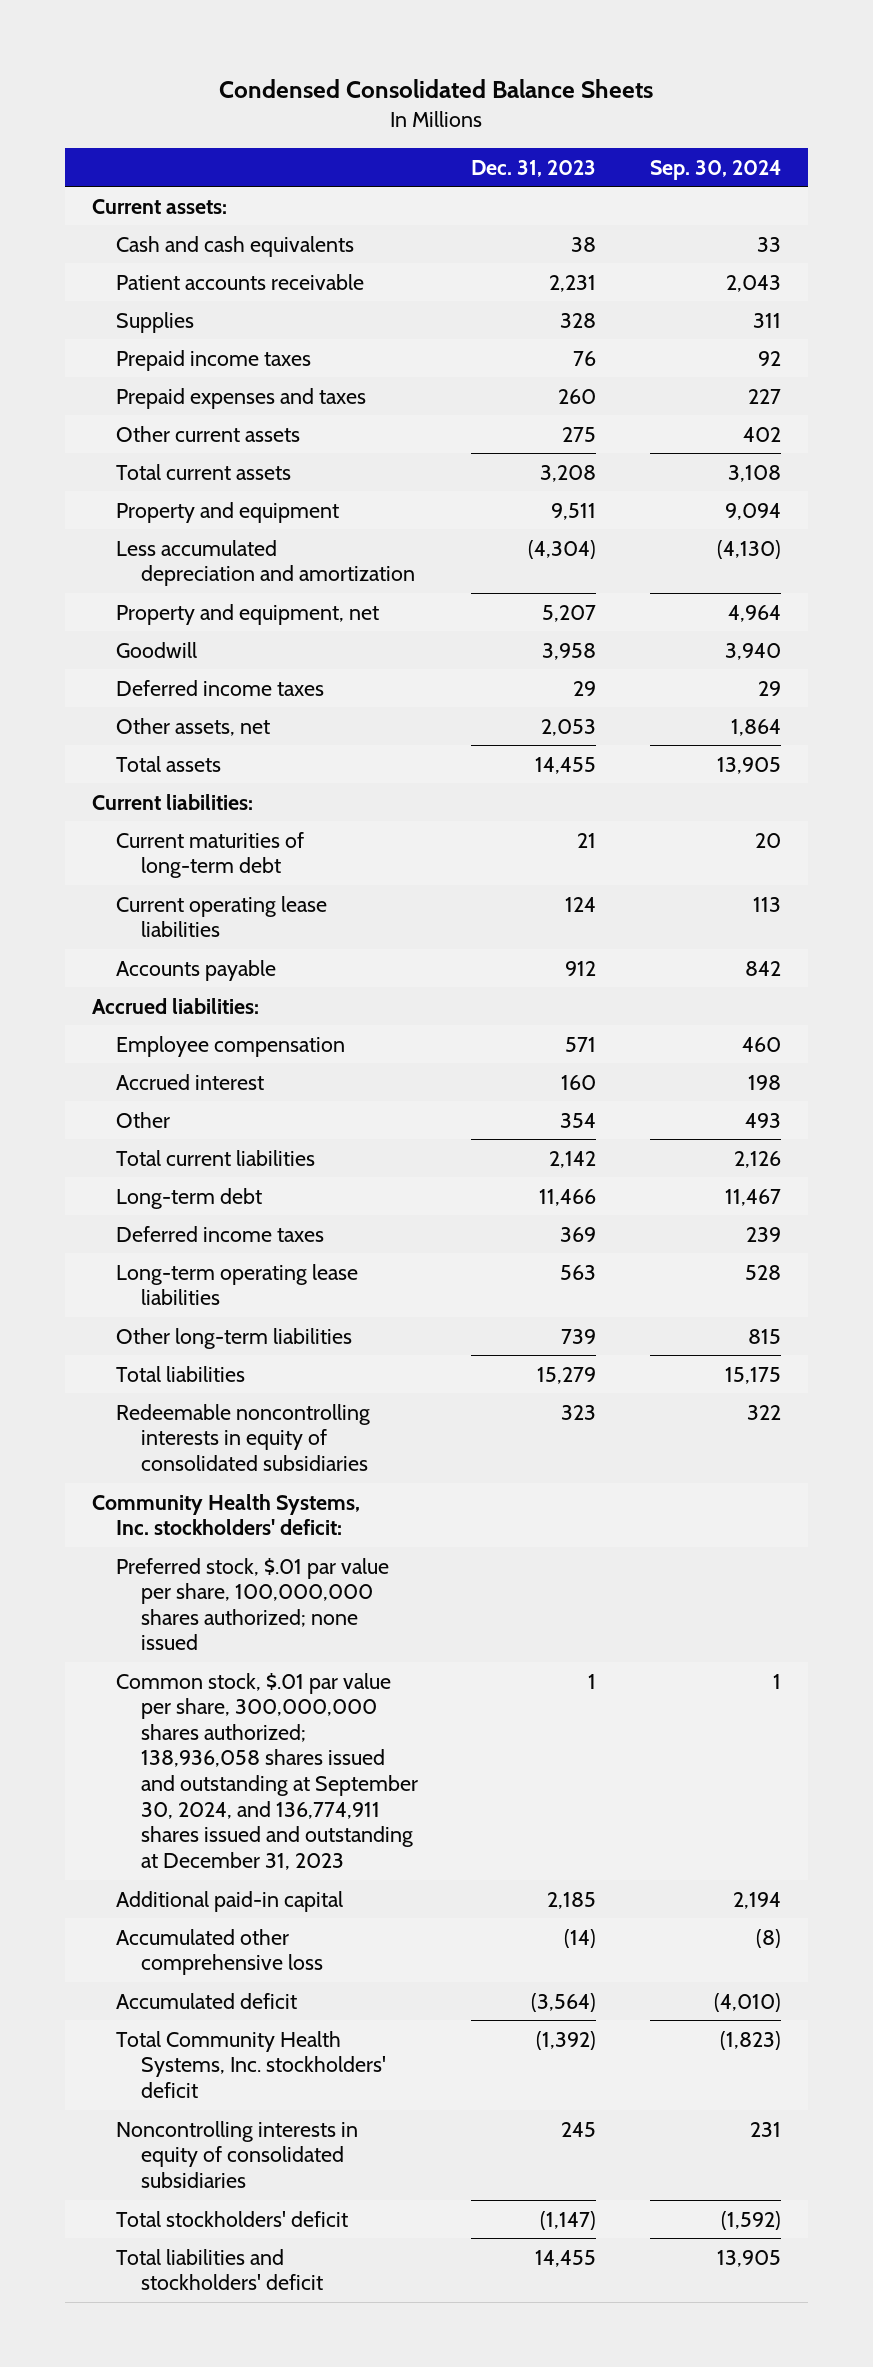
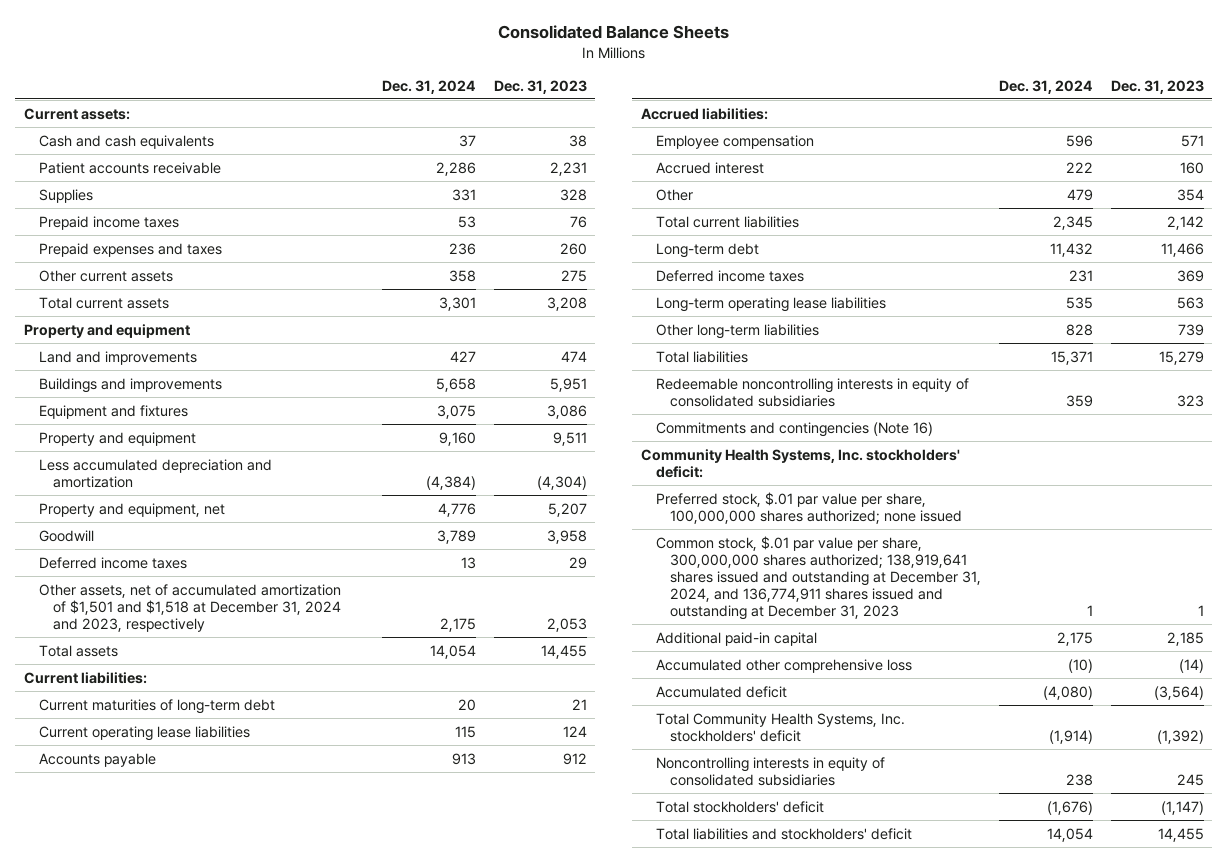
[219,78,654,98] Condensed Consolidated Balance Sheets -> [497,24,729,39] Consolidated Balance Sheets
[650,159,782,180] Sep. 30, 2024 -> none
none -> [381,79,476,94] Dec. 31, 2024
none -> [24,323,191,338] Property and equipment
none -> [38,350,197,365] Land and improvements
none -> [38,377,222,393] Buildings and improvements
none -> [38,404,188,419] Equipment and fixtures
[116,717,271,736] Other assets, net -> [38,583,342,632] Other assets, net of accumulated amortization of $1,501 and $1,518 at December 31, 2024 and 2023, respectively
none -> [655,421,933,437] Commitments and contingencies (Note 16)
[116,1672,418,1870] Common stock, $.01 par value per share, 300,000,000 shares authorized; 138,936,058 shares issued and outstanding at September 30, 2024, and 136,774,911 shares issued and outstanding at December 31, 2023 -> [655,535,982,621] Common stock, $.01 par value per share, 300,000,000 shares authorized; 138,919,641 shares issued and outstanding at December 31, 2024, and 136,774,911 shares issued and outstanding at December 31, 2023

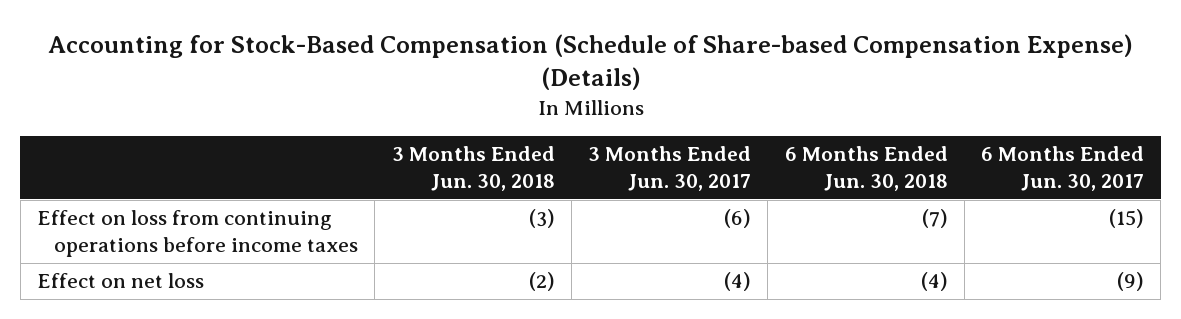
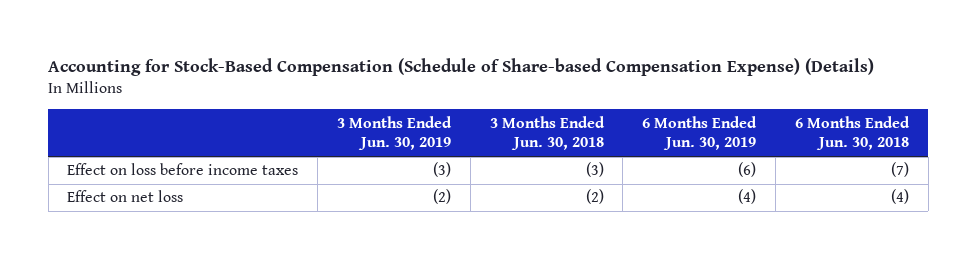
[588,146,752,192] 3 Months Ended Jun. 30, 2017 -> none
[981,146,1145,192] 6 Months Ended Jun. 30, 2017 -> none
none -> [336,115,452,151] 3 Months Ended Jun. 30, 2019
none -> [642,115,758,151] 6 Months Ended Jun. 30, 2019
[37,210,359,258] Effect on loss from continuing operations before income taxes -> [67,163,299,176] Effect on loss before income taxes

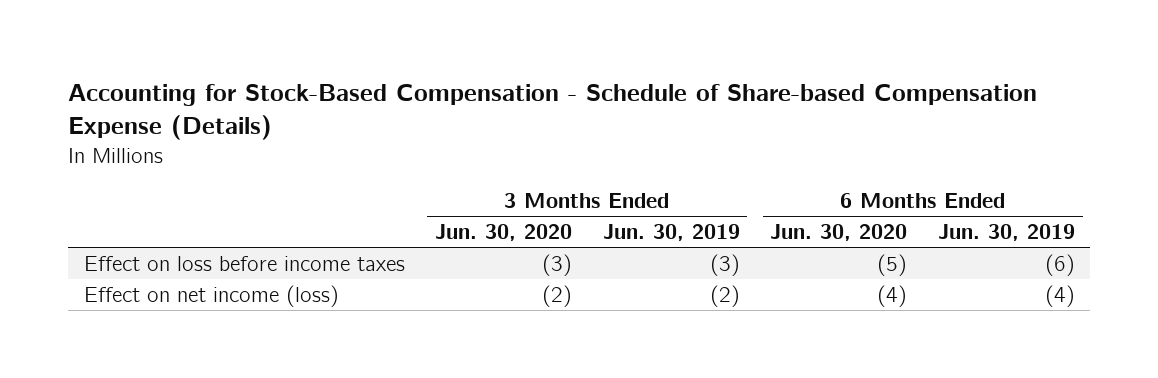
[48,58,875,77] Accounting for Stock-Based Compensation (Schedule of Share-based Compensation Expense) (Details) -> [68,84,1038,141] Accounting for Stock-Based Compensation - Schedule of Share-based Compensation Expense (Details)
[489,115,605,151] 3 Months Ended Jun. 30, 2018 -> none
[794,115,910,151] 6 Months Ended Jun. 30, 2018 -> none
none -> [435,224,573,242] Jun. 30, 2020
none -> [770,224,908,242] Jun. 30, 2020
[67,190,184,203] Effect on net loss -> [83,285,339,308] Effect on net income (loss)

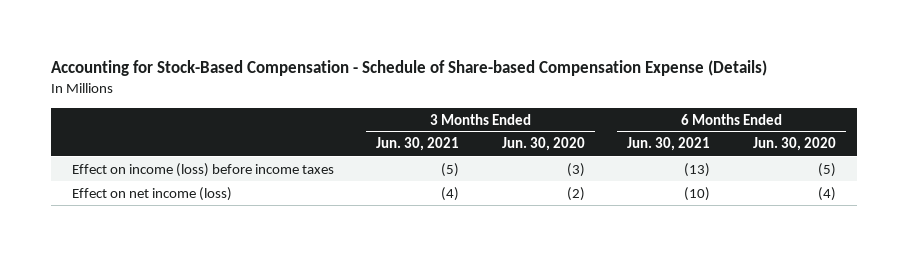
[602,224,740,242] Jun. 30, 2019 -> none
[937,224,1075,242] Jun. 30, 2019 -> none
none -> [376,137,460,152] Jun. 30, 2021
none -> [627,137,711,152] Jun. 30, 2021
[83,256,405,272] Effect on loss before income taxes -> [71,162,334,177] Effect on income (loss) before income taxes

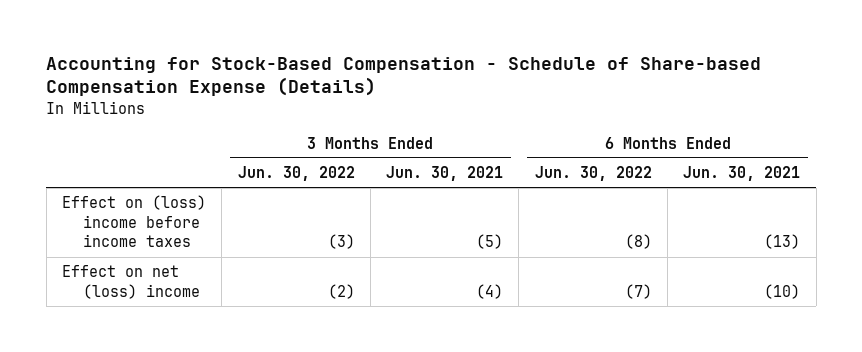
[501,137,585,152] Jun. 30, 2020 -> none
[752,137,836,152] Jun. 30, 2020 -> none
none -> [237,166,355,182] Jun. 30, 2022
none -> [534,166,652,182] Jun. 30, 2022
[71,162,334,177] Effect on income (loss) before income taxes -> [62,195,207,248] Effect on (loss) income before income taxes
[71,186,232,201] Effect on net income (loss) -> [62,265,200,299] Effect on net (loss) income

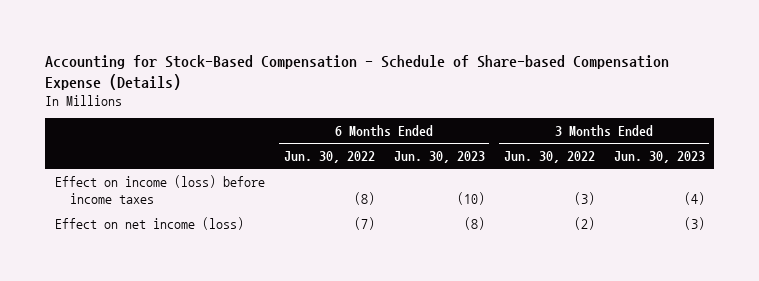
[386,166,504,182] Jun. 30, 2021 -> none
[683,166,801,182] Jun. 30, 2021 -> none
none -> [393,150,485,163] Jun. 30, 2023
none -> [613,150,705,163] Jun. 30, 2023
[62,195,207,248] Effect on (loss) income before income taxes -> [54,174,265,204] Effect on income (loss) before income taxes
[62,265,200,299] Effect on net (loss) income -> [54,216,244,230] Effect on net income (loss)

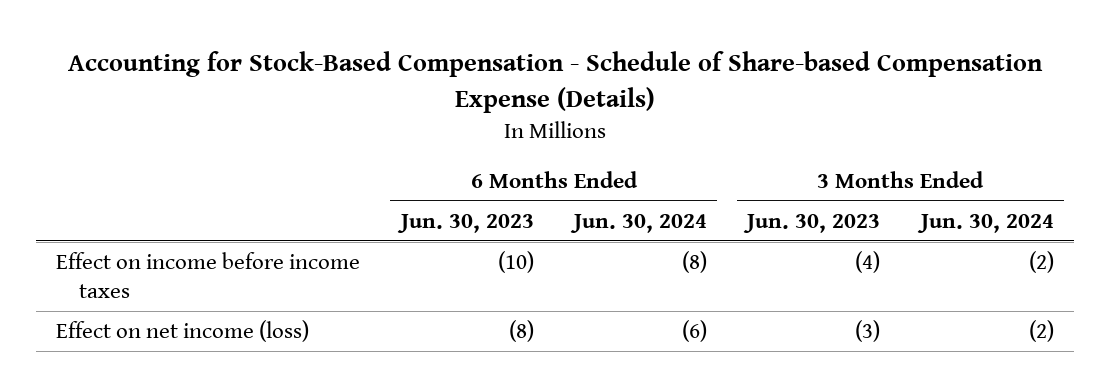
[283,150,375,163] Jun. 30, 2022 -> none
[503,150,595,163] Jun. 30, 2022 -> none
none -> [569,213,707,233] Jun. 30, 2024
none -> [916,213,1054,233] Jun. 30, 2024
[54,174,265,204] Effect on income (loss) before income taxes -> [56,252,361,298] Effect on income before income taxes

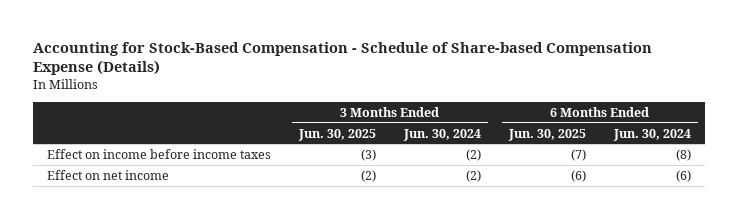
[396,213,534,233] Jun. 30, 2023 -> none
[743,213,881,233] Jun. 30, 2023 -> none
none -> [297,128,376,141] Jun. 30, 2025
none -> [507,128,586,141] Jun. 30, 2025
[56,320,310,343] Effect on net income (loss) -> [46,169,169,180] Effect on net income

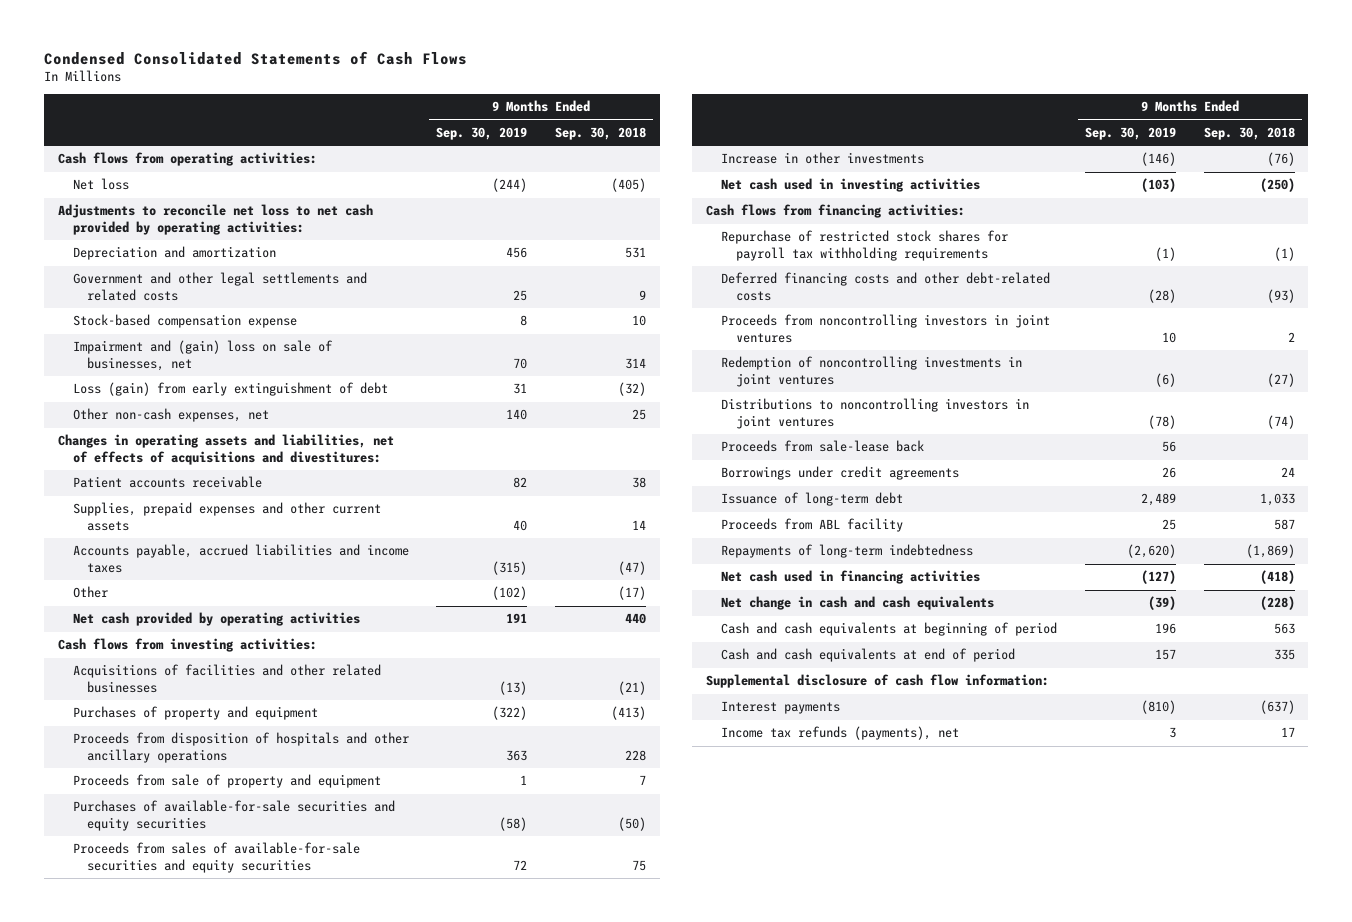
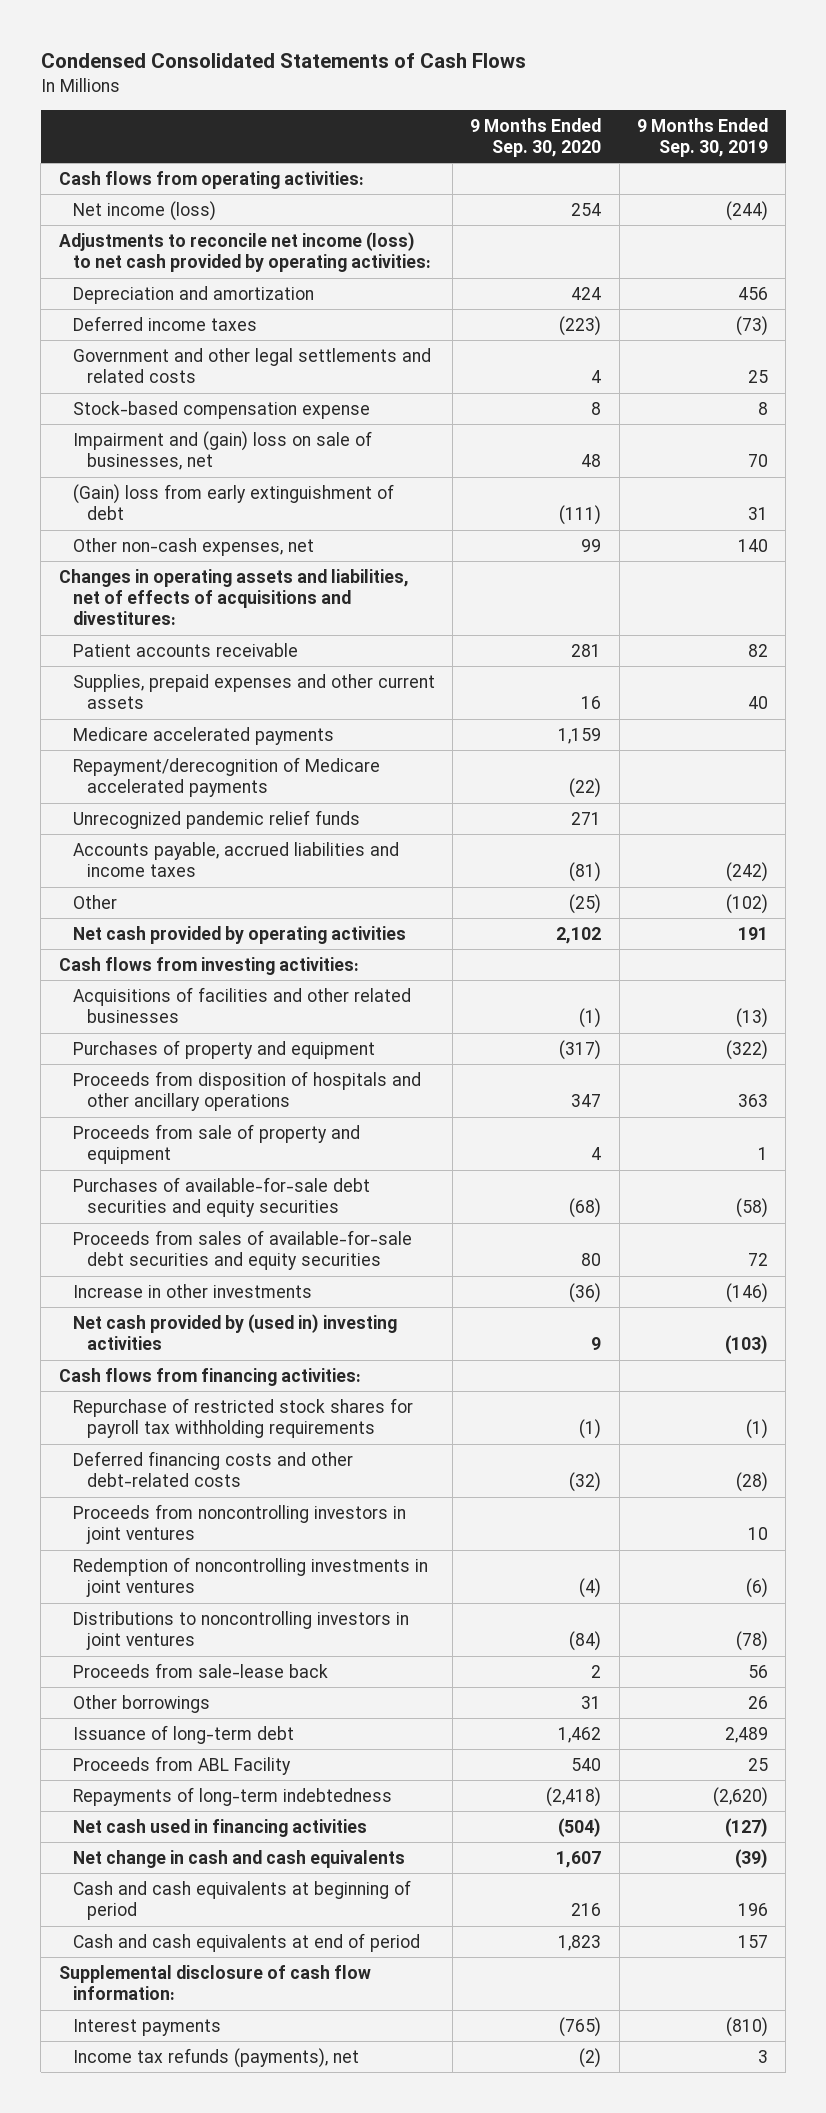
[555,126,647,140] Sep. 30, 2018 -> none
none -> [470,117,602,157] 9 Months Ended Sep. 30, 2020
[72,178,129,191] Net loss -> [72,201,216,222] Net income (loss)
[57,204,373,235] Adjustments to reconcile net loss to net cash provided by operating activities: -> [58,232,431,273] Adjustments to reconcile net income (loss) to net cash provided by operating activities:
none -> [72,316,257,332] Deferred income taxes
[72,382,388,397] Loss (gain) from early extinguishment of debt -> [72,484,394,521] (Gain) loss from early extinguishment of debt
none -> [72,727,334,746] Medicare accelerated payments
none -> [72,757,380,798] Repayment/derecognition of Medicare accelerated payments
none -> [72,810,360,830] Unrecognized pandemic relief funds
[492,560,528,575] (315) -> [725,862,768,883] (242)
[72,800,395,831] Purchases of available-for-sale securities and equity securities -> [72,1177,370,1218] Purchases of available-for-sale debt securities and equity securities
[72,842,360,873] Proceeds from sales of available-for-sale securities and equity securities -> [72,1230,412,1271] Proceeds from sales of available-for-sale debt securities and equity securities
[720,178,980,193] Net cash used in investing activities -> [72,1314,397,1351] Net cash provided by (used in) investing activities
[720,466,959,481] Borrowings under credit agreements -> none
none -> [72,1695,210,1714] Other borrowings
[720,518,903,533] Proceeds from ABL facility -> [72,1756,291,1776] Proceeds from ABL Facility

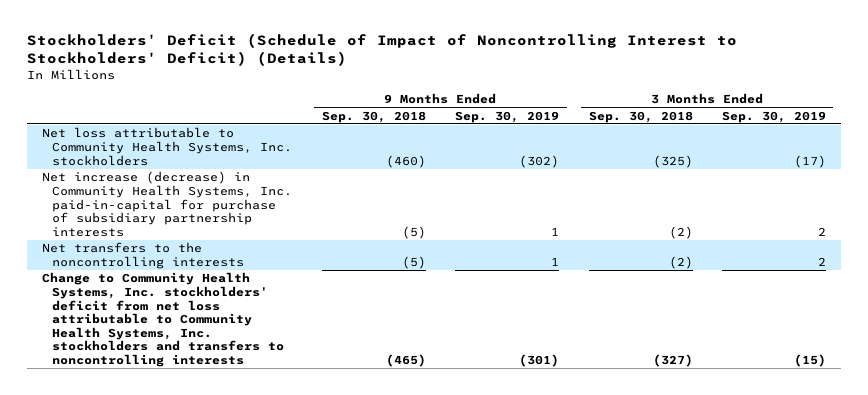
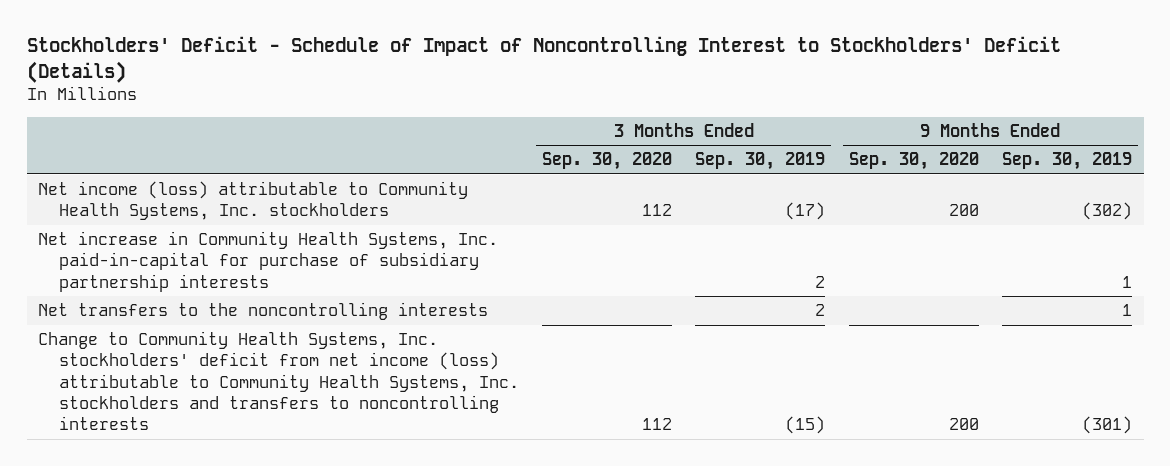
[27,33,738,67] Stockholders' Deficit (Schedule of Impact of Noncontrolling Interest to Stockholders' Deficit) (Details) -> [26,36,1061,83] Stockholders' Deficit - Schedule of Impact of Noncontrolling Interest to Stockholders' Deficit (Details)
[321,110,426,123] Sep. 30, 2018 -> none
[588,110,693,123] Sep. 30, 2018 -> none
none -> [542,152,673,171] Sep. 30, 2020
none -> [848,152,979,171] Sep. 30, 2020
[42,127,293,166] Net loss attributable to Community Health Systems, Inc. stockholders -> [38,181,469,221] Net income (loss) attributable to Community Health Systems, Inc. stockholders
[42,171,293,237] Net increase (decrease) in Community Health Systems, Inc. paid-in-capital for purchase of subsidiary partnership interests -> [38,231,499,292] Net increase in Community Health Systems, Inc. paid-in-capital for purchase of subsidiary partnership interests
[42,272,285,368] Change to Community Health Systems, Inc. stockholders' deficit from net loss attributable to Community Health Systems, Inc. stockholders and transfers to noncontrolling interests -> [38,331,519,431] Change to Community Health Systems, Inc. stockholders' deficit from net income (loss) attributable to Community Health Systems, Inc. stockholders and transfers to noncontrolling interests

